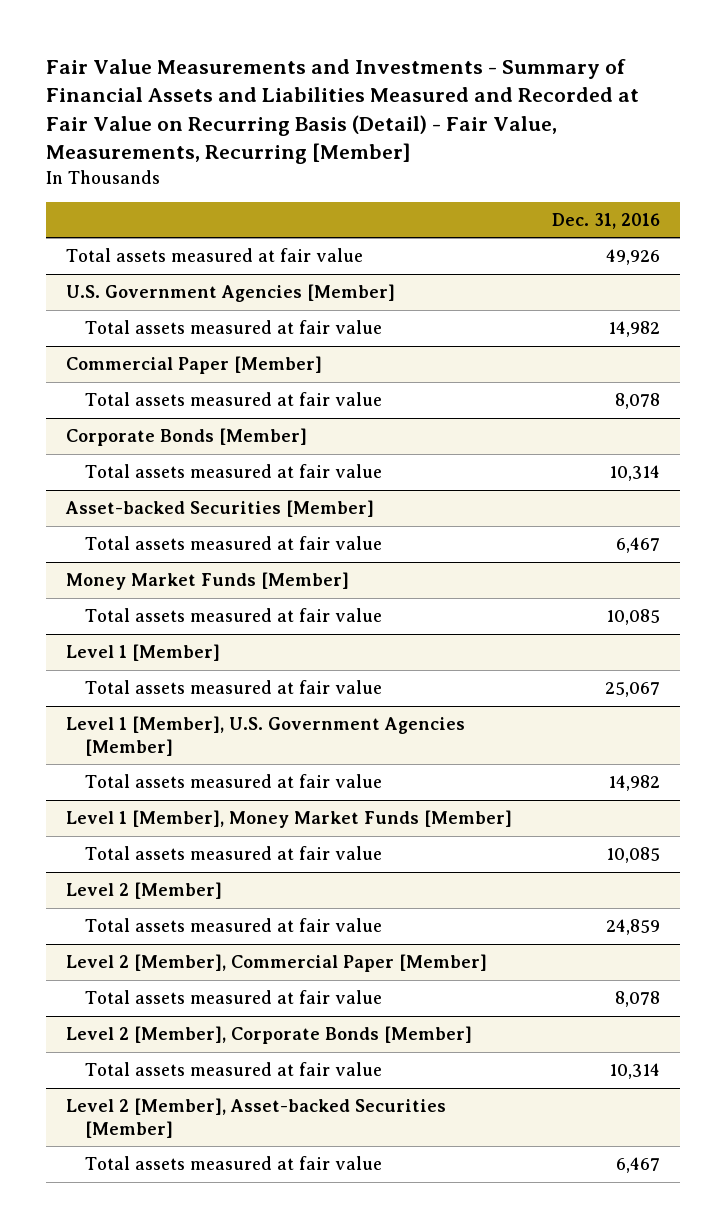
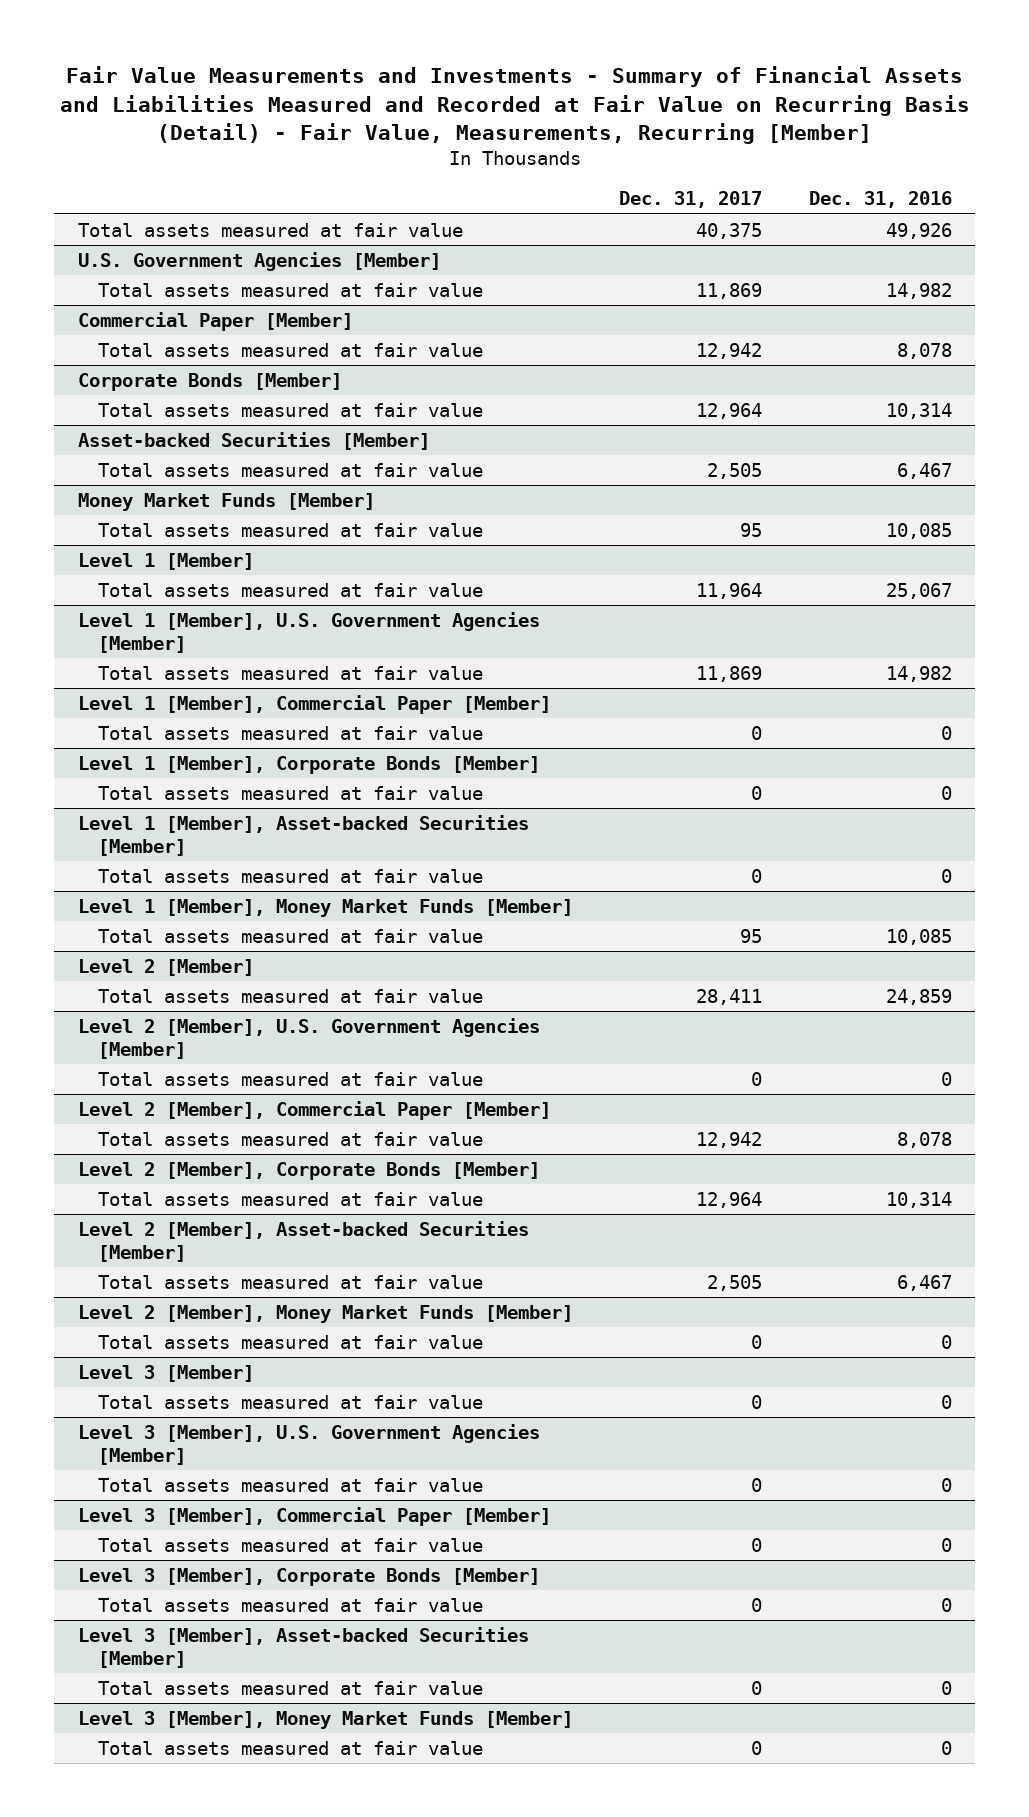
none -> [619,191,763,209] Dec. 31, 2017
none -> [77,694,551,714] Level 1 [Member], Commercial Paper [Member]
none -> [97,725,483,740] Total assets measured at fair value
none -> [77,755,540,774] Level 1 [Member], Corporate Bonds [Member]
none -> [97,785,483,800] Total assets measured at fair value
none -> [77,814,529,856] Level 1 [Member], Asset-backed Securities [Member]
none -> [97,868,483,883] Total assets measured at fair value
none -> [77,1017,540,1059] Level 2 [Member], U.S. Government Agencies [Member]
none -> [97,1071,483,1086] Total assets measured at fair value
none -> [77,1304,573,1323] Level 2 [Member], Money Market Funds [Member]
none -> [97,1334,483,1349] Total assets measured at fair value
none -> [77,1364,254,1382] Level 3 [Member]
none -> [97,1394,483,1409] Total assets measured at fair value
none -> [77,1423,540,1465] Level 3 [Member], U.S. Government Agencies [Member]
none -> [97,1477,483,1492] Total assets measured at fair value
none -> [77,1506,551,1526] Level 3 [Member], Commercial Paper [Member]
none -> [97,1537,483,1552] Total assets measured at fair value
none -> [77,1567,540,1586] Level 3 [Member], Corporate Bonds [Member]
none -> [97,1597,483,1612] Total assets measured at fair value
none -> [77,1626,529,1668] Level 3 [Member], Asset-backed Securities [Member]
none -> [97,1680,483,1695] Total assets measured at fair value
none -> [77,1710,573,1729] Level 3 [Member], Money Market Funds [Member]
none -> [97,1740,483,1755] Total assets measured at fair value

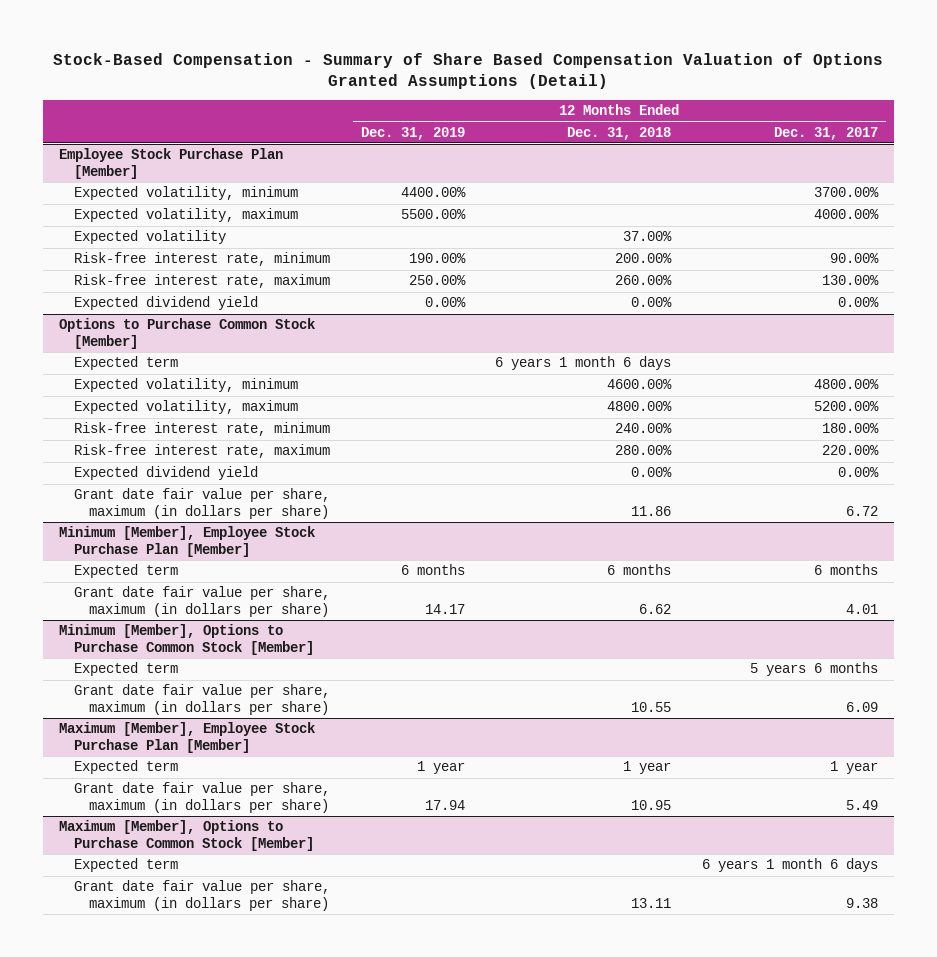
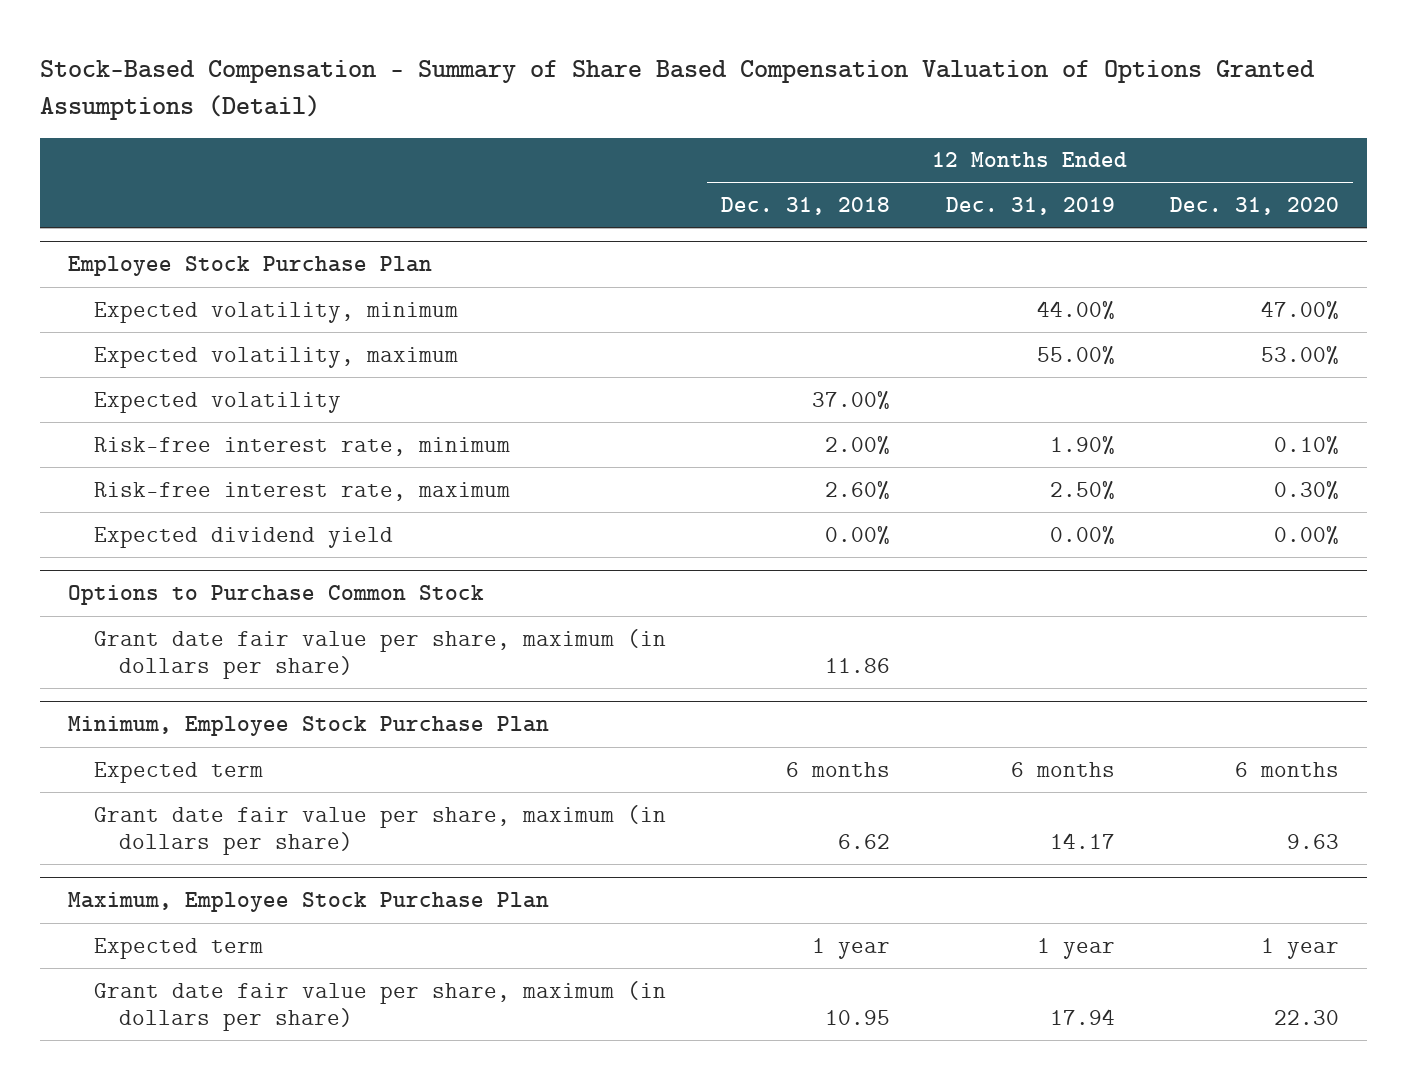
[774,126,879,140] Dec. 31, 2017 -> none
none -> [1170,197,1340,216] Dec. 31, 2020
[58,148,283,180] Employee Stock Purchase Plan [Member] -> [68,256,433,277] Employee Stock Purchase Plan
[400,187,466,198] 4400.00% -> [1036,300,1115,320] 44.00%
[400,209,466,220] 5500.00% -> [1036,345,1115,365] 55.00%
[408,253,466,264] 190.00% -> [1049,435,1115,455] 1.90%
[615,253,673,264] 200.00% -> [825,435,891,455] 2.00%
[408,275,466,286] 250.00% -> [1049,480,1115,500] 2.50%
[615,275,673,286] 260.00% -> [825,480,891,500] 2.60%
[73,356,178,371] Expected term -> none
[73,378,298,393] Expected volatility, minimum -> none
[73,400,298,415] Expected volatility, maximum -> none
[73,422,330,437] Risk-free interest rate, minimum -> none
[73,444,330,459] Risk-free interest rate, maximum -> none
[73,466,258,481] Expected dividend yield -> none
[58,318,315,350] Options to Purchase Common Stock [Member] -> [68,585,485,606] Options to Purchase Common Stock
[58,526,315,558] Minimum [Member], Employee Stock Purchase Plan [Member] -> [68,716,550,737] Minimum, Employee Stock Purchase Plan
[58,624,314,656] Minimum [Member], Options to Purchase Common Stock [Member] -> none
[73,662,178,677] Expected term -> none
[73,684,330,716] Grant date fair value per share, maximum (in dollars per share) -> none
[58,722,315,754] Maximum [Member], Employee Stock Purchase Plan [Member] -> [68,892,550,913] Maximum, Employee Stock Purchase Plan
[58,820,314,852] Maximum [Member], Options to Purchase Common Stock [Member] -> none
[73,858,178,873] Expected term -> none
[73,880,330,912] Grant date fair value per share, maximum (in dollars per share) -> none

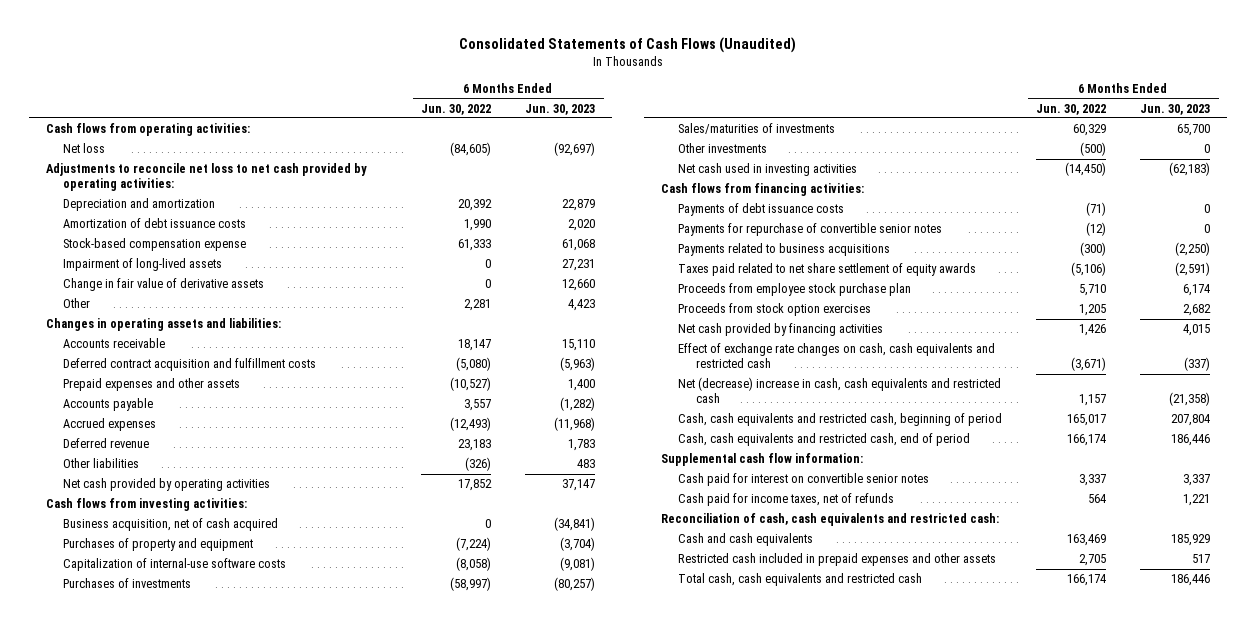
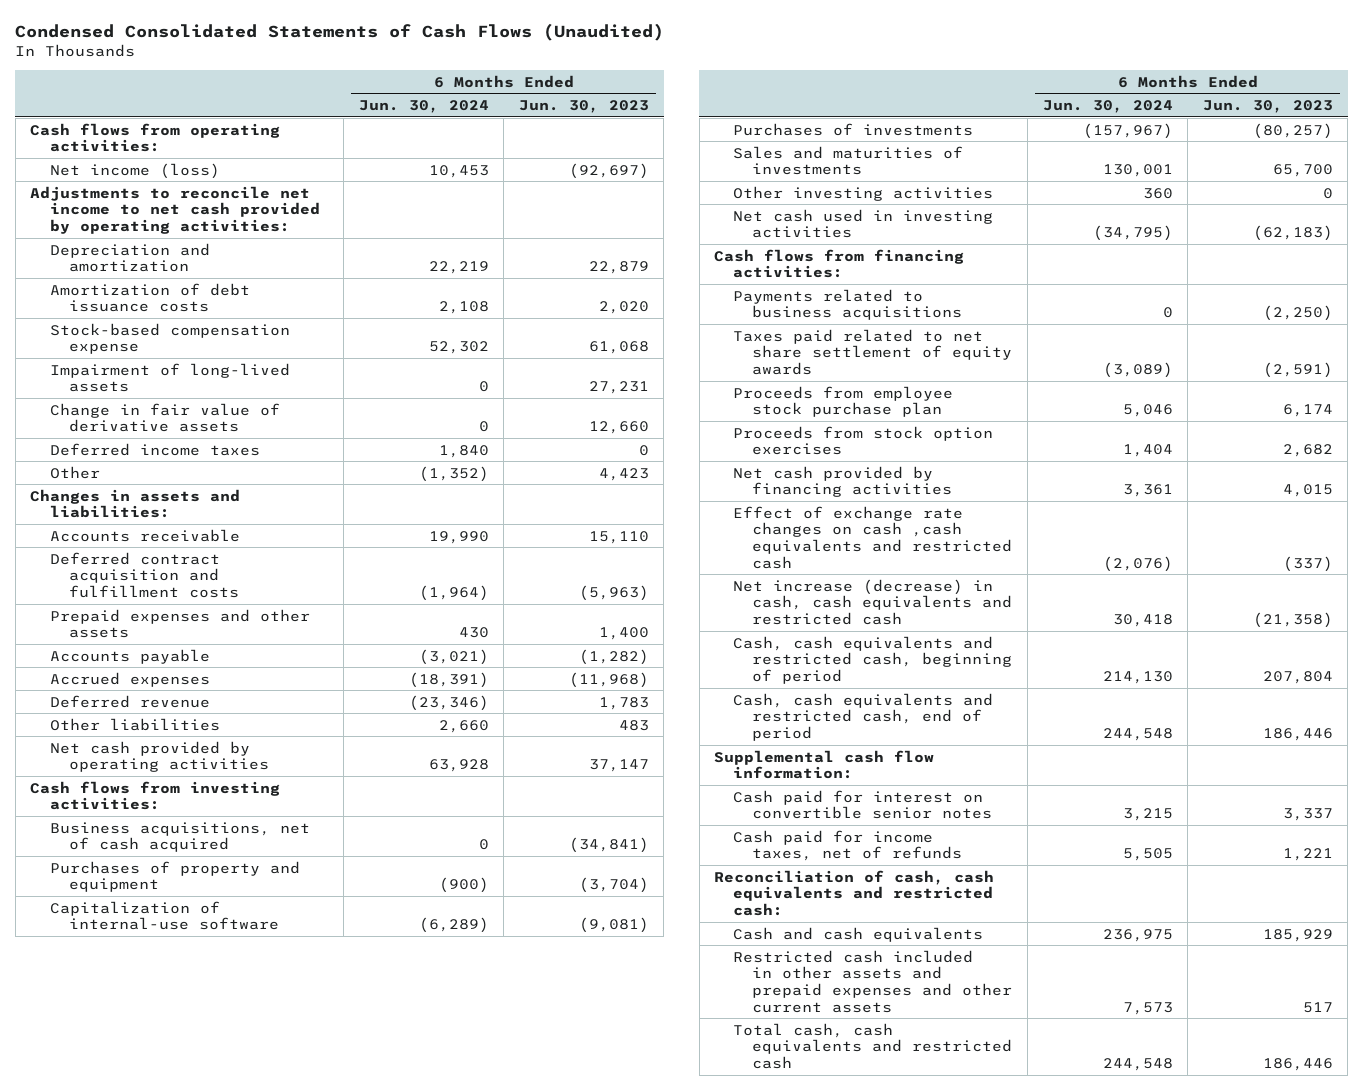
[459,36,797,53] Consolidated Statements of Cash Flows (Unaudited) -> [15,23,665,42] Condensed Consolidated Statements of Cash Flows (Unaudited)
[421,103,492,115] Jun. 30, 2022 -> none
none -> [358,100,489,114] Jun. 30, 2024
[63,143,106,154] Net loss -> [49,162,220,179] Net income (loss)
[46,163,368,192] Adjustments to reconcile net loss to net cash provided by operating activities: -> [30,185,320,234] Adjustments to reconcile net income to net cash provided by operating activities:
none -> [49,442,260,456] Deferred income taxes
[46,318,282,332] Changes in operating assets and liabilities: -> [30,488,241,519] Changes in assets and liabilities:
[63,518,279,532] Business acquisition, net of cash acquired -> [49,821,310,853] Business acquisitions, net of cash acquired
[63,558,287,572] Capitalization of internal-use software costs -> [49,900,279,931] Capitalization of internal-use software
[678,123,836,135] Sales/maturities of investments -> [733,145,964,176] Sales and maturities of investments
[678,143,768,154] Other investments -> [733,185,994,201] Other investing activities
[678,203,845,217] Payments of debt issuance costs -> none
[678,223,943,237] Payments for repurchase of convertible senior notes -> none
[678,343,996,369] Effect of exchange rate changes on cash, cash equivalents and restricted cash -> [733,505,1013,569] Effect of exchange rate changes on cash ,cash equivalents and restricted cash
[678,377,1002,404] Net (decrease) increase in cash, cash equivalents and restricted cash -> [733,578,1013,625] Net increase (decrease) in cash, cash equivalents and restricted cash
[678,553,997,567] Restricted cash included in prepaid expenses and other assets -> [733,949,1013,1013] Restricted cash included in other assets and prepaid expenses and other current assets

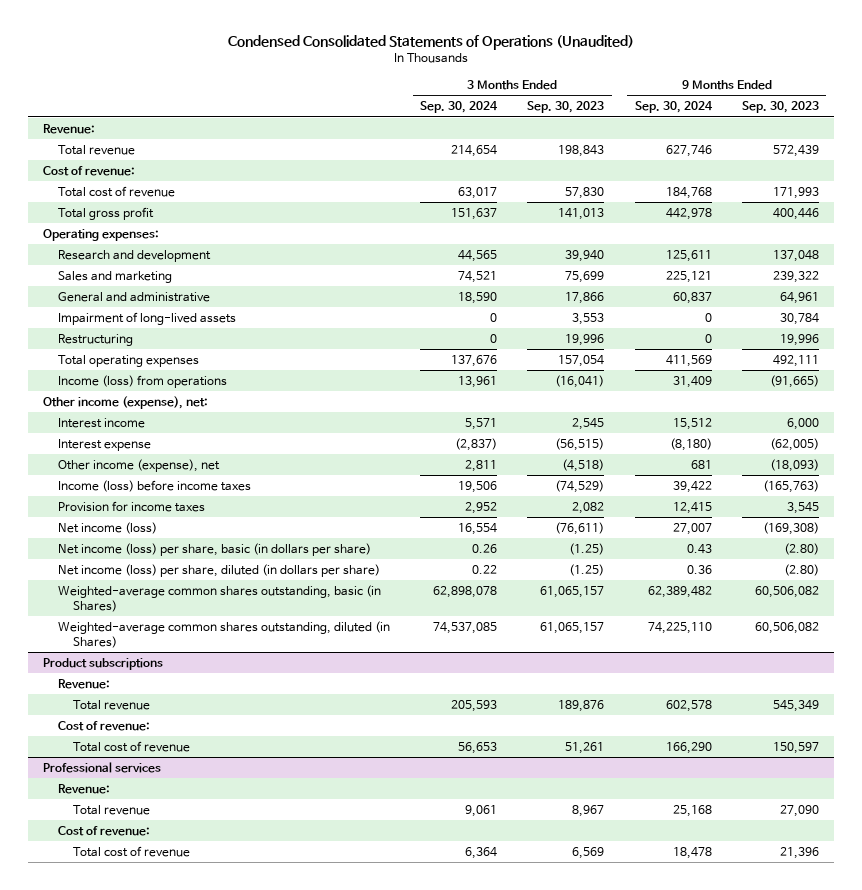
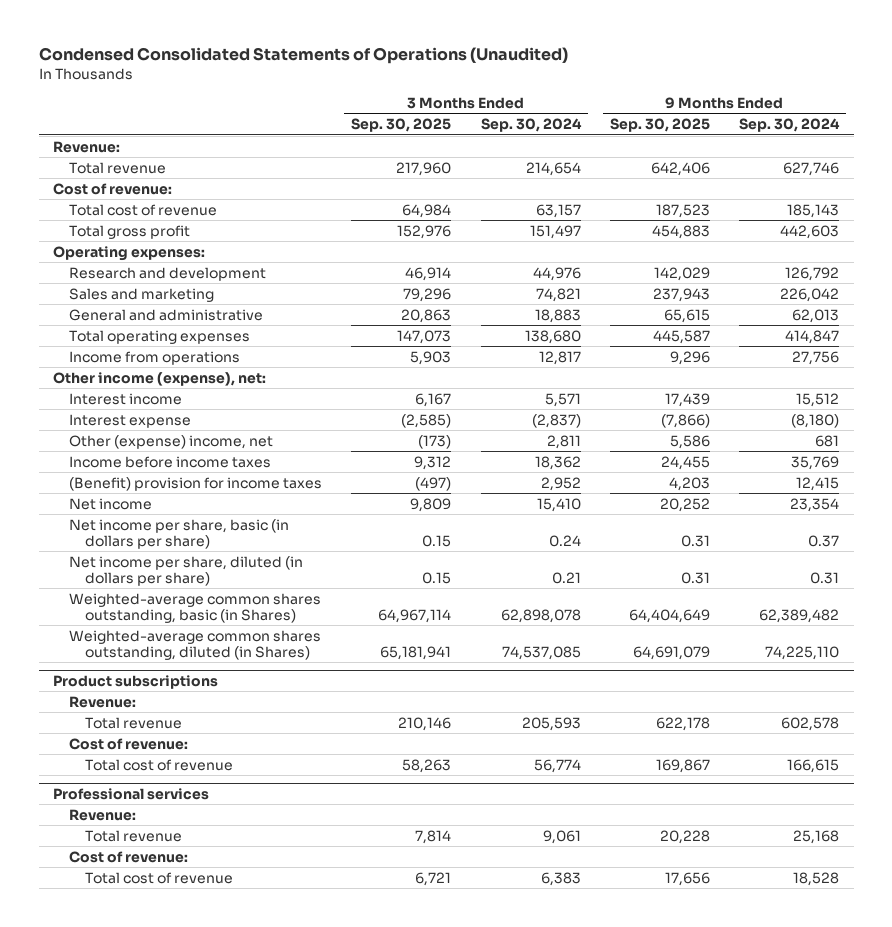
[527,101,605,114] Sep. 30, 2023 -> none
[741,101,819,114] Sep. 30, 2023 -> none
none -> [351,118,452,133] Sep. 30, 2025
none -> [609,118,710,133] Sep. 30, 2025
[458,186,498,199] 63,017 -> [535,203,581,218] 63,157
[665,186,712,199] 184,768 -> [787,203,840,218] 185,143
[451,207,498,220] 151,637 -> [529,224,581,239] 151,497
[665,207,712,220] 442,978 -> [780,224,840,239] 442,603
[57,311,236,325] Impairment of long-lived assets -> none
[57,333,133,346] Restructuring -> none
[458,249,498,262] 44,565 -> [532,266,581,281] 44,976
[665,249,712,262] 125,611 -> [785,266,840,281] 126,792
[458,270,498,283] 74,521 -> [535,287,581,302] 74,821
[665,270,712,283] 225,121 -> [780,287,840,302] 226,042
[458,291,498,304] 18,590 -> [534,308,581,323] 18,883
[672,291,712,304] 60,837 -> [792,308,840,323] 62,013
[451,354,498,367] 137,676 -> [524,329,581,344] 138,680
[665,354,712,367] 411,569 -> [785,329,840,344] 414,847
[57,374,227,388] Income (loss) from operations -> [69,350,241,365] Income from operations
[458,375,498,388] 13,961 -> [538,350,581,365] 12,817
[672,375,712,388] 31,409 -> [792,350,840,365] 27,756
[57,458,220,472] Other income (expense), net -> [69,434,274,449] Other (expense) income, net
[57,479,251,492] Income (loss) before income taxes -> [69,455,272,468] Income before income taxes
[458,480,498,493] 19,506 -> [534,455,581,470] 18,362
[672,480,712,493] 39,422 -> [791,455,840,470] 35,769
[57,500,205,512] Provision for income taxes -> [69,476,323,491] (Benefit) provision for income taxes
[57,521,157,534] Net income (loss) -> [69,497,153,510] Net income
[458,522,498,535] 16,554 -> [536,497,581,512] 15,410
[672,522,712,535] 27,007 -> [790,497,840,512] 23,354
[57,542,371,556] Net income (loss) per share, basic (in dollars per share) -> [69,518,290,549] Net income per share, basic (in dollars per share)
[472,543,498,553] 0.26 -> [548,534,581,547] 0.24
[686,543,712,554] 0.43 -> [808,534,840,547] 0.37
[57,563,380,577] Net income (loss) per share, diluted (in dollars per share) -> [69,555,304,586] Net income per share, diluted (in dollars per share)
[472,564,498,574] 0.22 -> [551,571,581,584] 0.21
[686,564,712,574] 0.36 -> [810,571,840,584] 0.31
[458,741,498,754] 56,653 -> [533,758,581,773] 56,774
[665,741,712,754] 166,290 -> [787,758,840,773] 166,615
[465,846,498,859] 6,364 -> [540,871,581,886] 6,383
[672,846,712,859] 18,478 -> [793,871,840,886] 18,528

